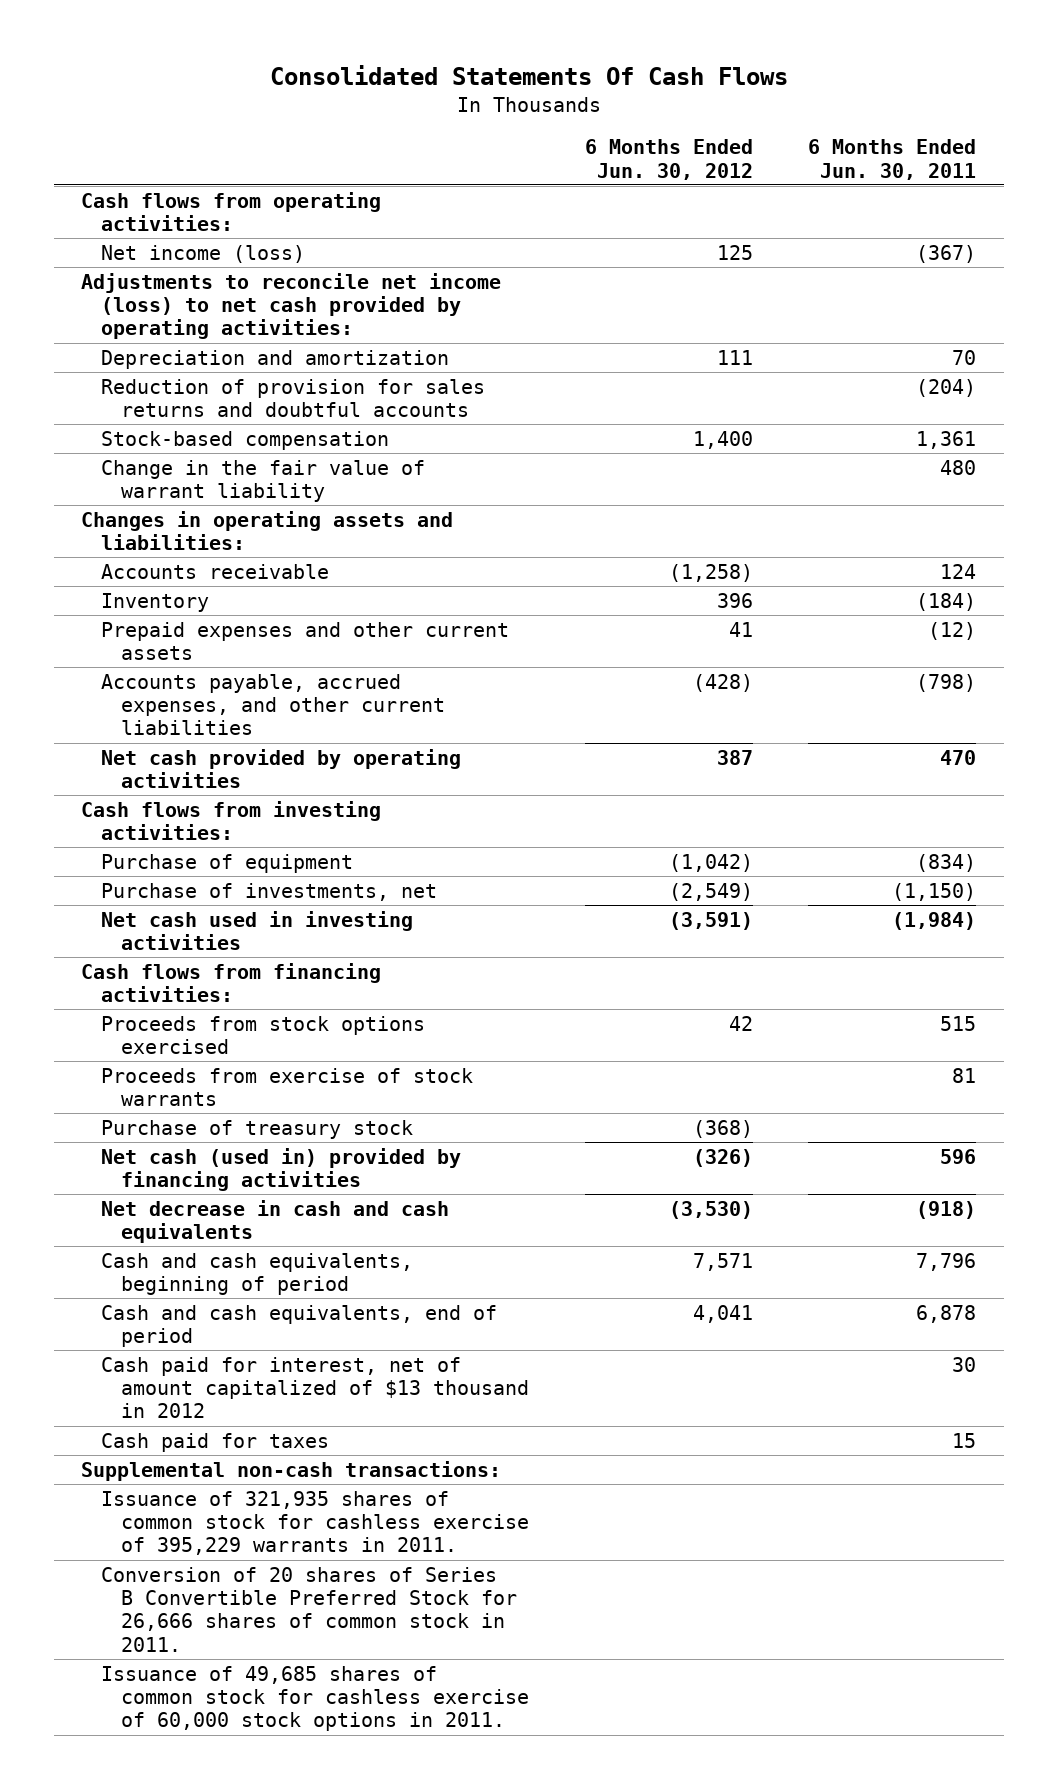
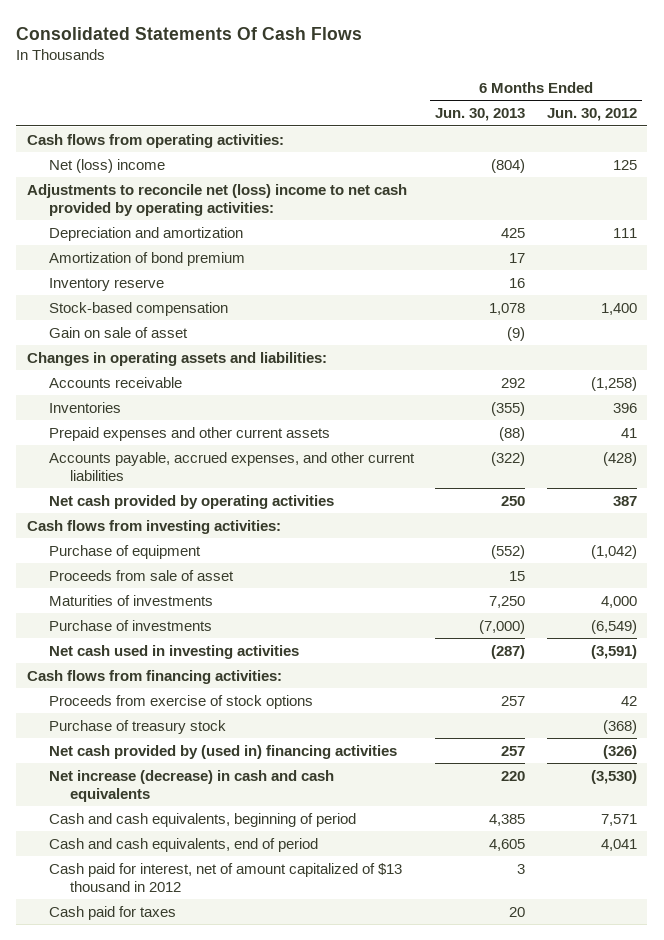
[808,139,977,180] 6 Months Ended Jun. 30, 2011 -> none
none -> [435,108,526,122] Jun. 30, 2013
[101,244,306,263] Net income (loss) -> [48,158,165,173] Net (loss) income
[81,272,502,340] Adjustments to reconcile net income (loss) to net cash provided by operating activities: -> [27,183,408,216] Adjustments to reconcile net (loss) income to net cash provided by operating activities:
[101,378,486,418] Reduction of provision for sales returns and doubtful accounts -> none
none -> [48,251,245,266] Amortization of bond premium
none -> [48,277,164,291] Inventory reserve
[101,459,426,503] Change in the fair value of warrant liability -> none
none -> [48,326,188,338] Gain on sale of asset
[101,592,210,612] Inventory -> [48,401,121,413] Inventories
none -> [48,569,234,581] Proceeds from sale of asset
none -> [48,594,213,606] Maturities of investments
[101,882,438,901] Purchase of investments, net -> [48,619,212,631] Purchase of investments
[668,882,753,901] (2,549) -> [590,619,637,634] (6,549)
[101,1067,474,1107] Proceeds from exercise of stock warrants -> none
[101,1015,426,1055] Proceeds from stock options exercised -> [48,694,313,709] Proceeds from exercise of stock options
[101,1147,462,1192] Net cash (used in) provided by financing activities -> [48,744,397,759] Net cash provided by (used in) financing activities
[101,1199,450,1244] Net decrease in cash and cash equivalents -> [48,769,334,802] Net increase (decrease) in cash and cash equivalents
[81,1460,502,1481] Supplemental non-cash transactions: -> none
[101,1490,530,1556] Issuance of 321,935 shares of common stock for cashless exercise of 395,229 warrants in 2011. -> none
[101,1566,518,1652] Conversion of 20 shares of Series B Convertible Preferred Stock for 26,666 shares of common stock in 2011. -> none
[101,1665,530,1732] Issuance of 49,685 shares of common stock for cashless exercise of 60,000 stock options in 2011. -> none

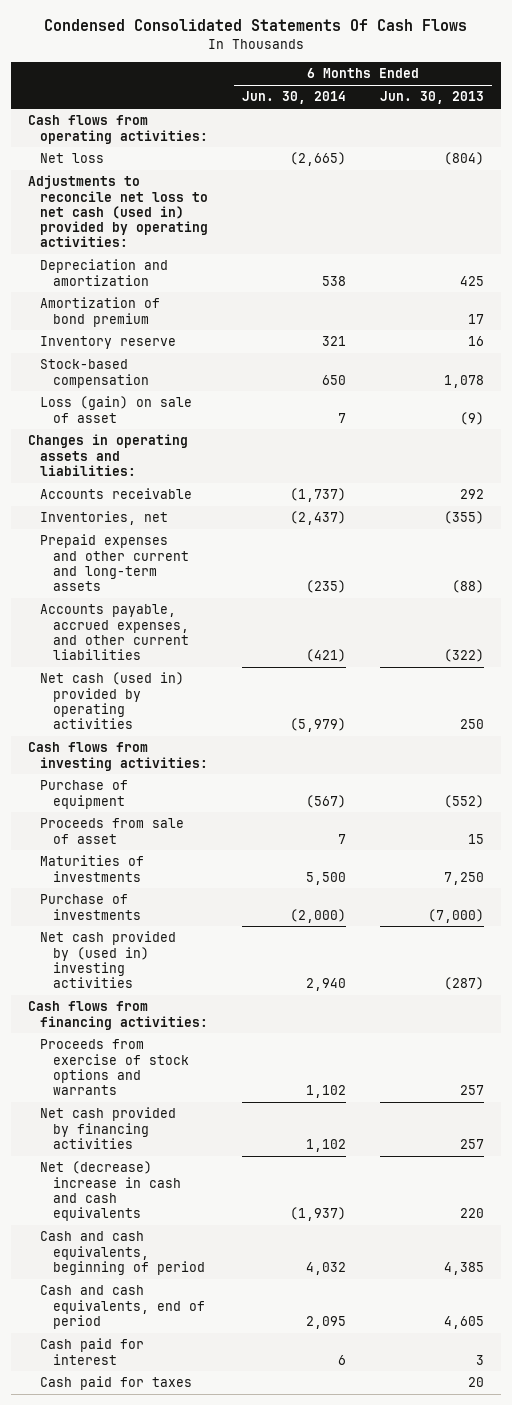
[16,26,363,40] Consolidated Statements Of Cash Flows -> [43,19,467,32] Condensed Consolidated Statements Of Cash Flows
[546,108,637,122] Jun. 30, 2012 -> none
none -> [242,91,347,105] Jun. 30, 2014
[48,158,165,173] Net (loss) income -> [40,153,105,164] Net loss
[27,183,408,216] Adjustments to reconcile net (loss) income to net cash provided by operating activities: -> [27,175,209,248] Adjustments to reconcile net loss to net cash (used in) provided by operating activities:
[48,326,188,338] Gain on sale of asset -> [40,396,193,423] Loss (gain) on sale of asset
[48,401,121,413] Inventories -> [40,511,169,526] Inventories, net
[48,426,330,441] Prepaid expenses and other current assets -> [40,534,190,592] Prepaid expenses and other current and long-term assets
[48,494,334,509] Net cash provided by operating activities -> [40,672,185,730] Net cash (used in) provided by operating activities
[48,644,299,659] Net cash used in investing activities -> [40,931,177,989] Net cash provided by (used in) investing activities
[48,719,226,734] Purchase of treasury stock -> none
[48,694,313,709] Proceeds from exercise of stock options -> [40,1039,190,1096] Proceeds from exercise of stock options and warrants
[48,744,397,759] Net cash provided by (used in) financing activities -> [40,1107,177,1149] Net cash provided by financing activities
[48,769,334,802] Net increase (decrease) in cash and cash equivalents -> [40,1161,182,1222] Net (decrease) increase in cash and cash equivalents
[48,862,402,892] Cash paid for interest, net of amount capitalized of $13 thousand in 2012 -> [40,1338,145,1365] Cash paid for interest

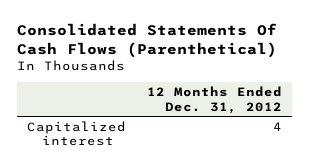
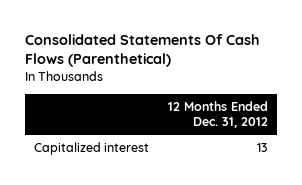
[272,121,282,131] 4 -> [256,142,268,152] 13

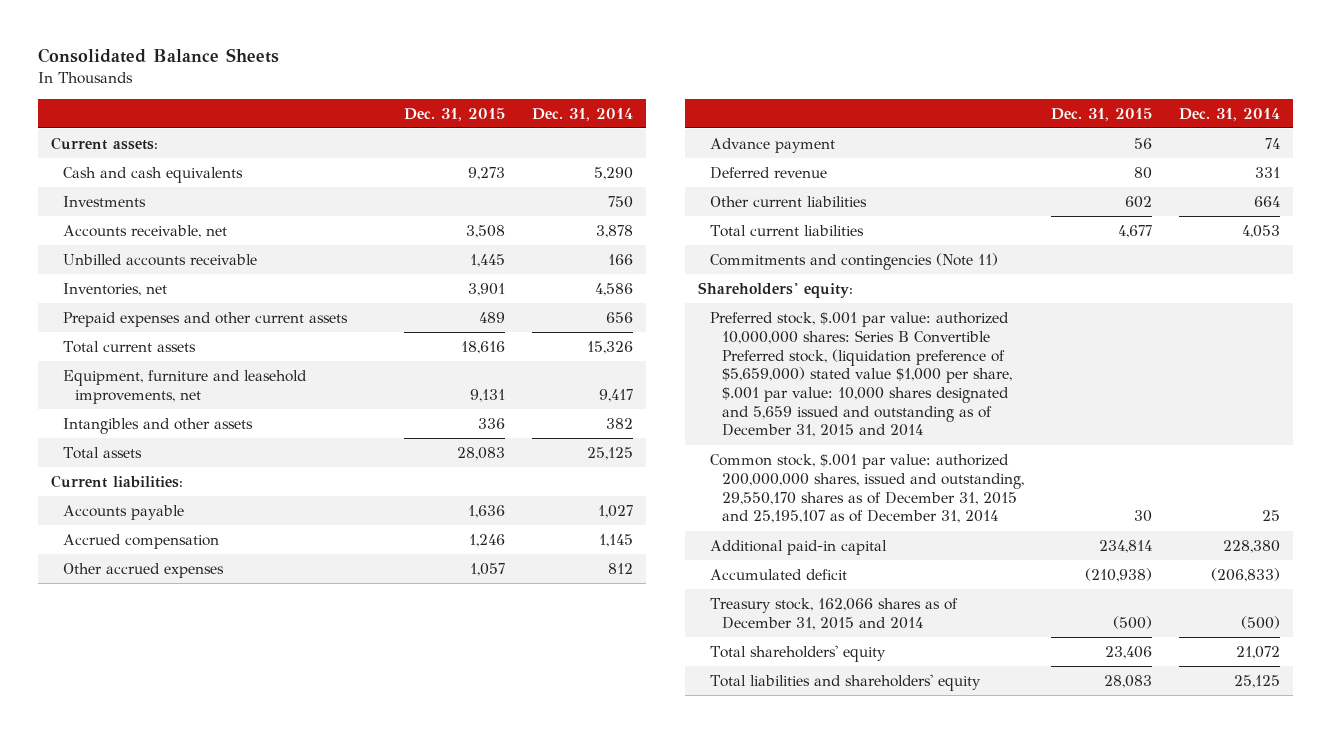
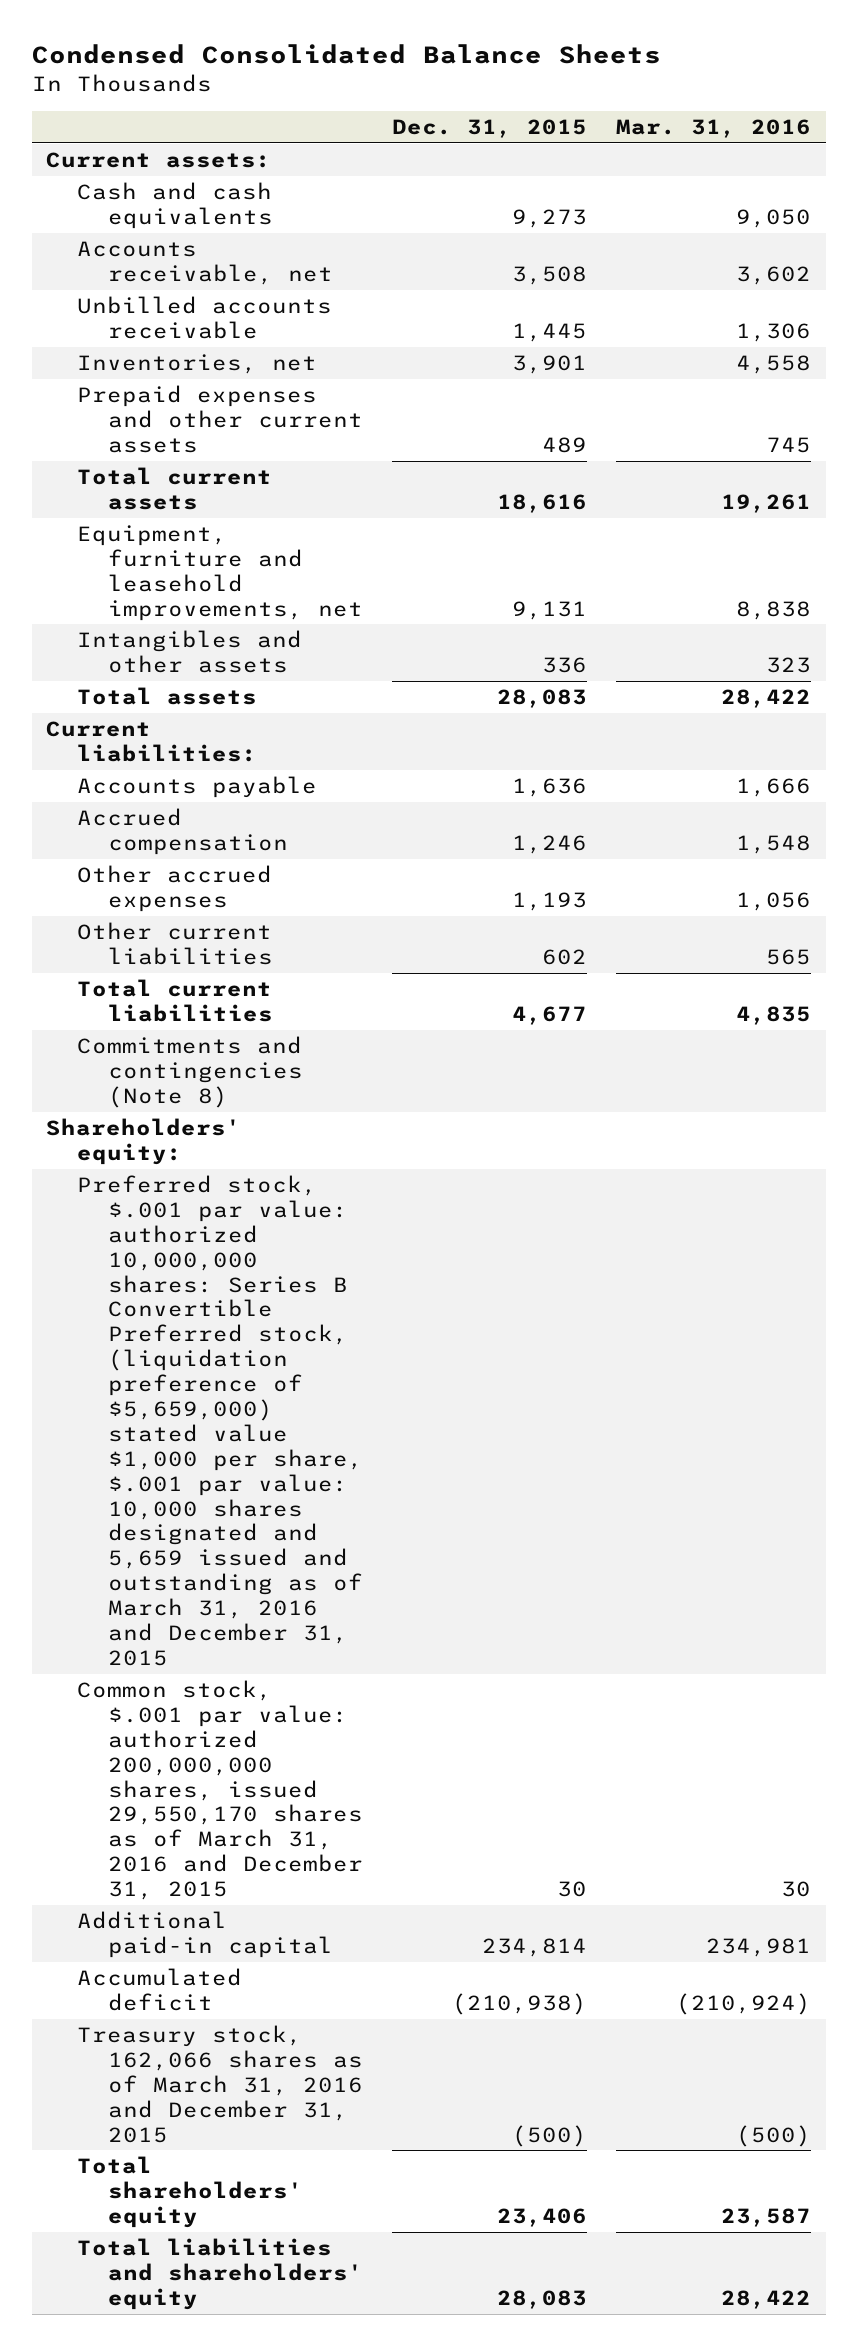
[37,47,279,63] Consolidated Balance Sheets -> [31,44,661,65] Condensed Consolidated Balance Sheets
[531,107,633,121] Dec. 31, 2014 -> none
none -> [616,119,812,139] Mar. 31, 2016
[62,196,146,208] Investments -> none
[710,138,836,154] Advance payment -> none
[710,167,828,180] Deferred revenue -> none
[469,563,505,577] 1,057 -> [512,891,588,911] 1,193
[710,253,999,271] Commitments and contingencies (Note 11) -> [77,1035,304,1108] Commitments and contingencies (Note 8)
[710,312,1012,438] Preferred stock, $.001 par value: authorized 10,000,000 shares: Series B Convertible Preferred stock, (liquidation preference of $5,659,000) stated value $1,000 per share, $.001 par value: 10,000 shares designated and 5,659 issued and outstanding as of December 31, 2015 and 2014 -> [77,1174,364,1666] Preferred stock, $.001 par value: authorized 10,000,000 shares: Series B Convertible Preferred stock, (liquidation preference of $5,659,000) stated value $1,000 per share, $.001 par value: 10,000 shares designated and 5,659 issued and outstanding as of March 31, 2016 and December 31, 2015
[710,454,1024,524] Common stock, $.001 par value: authorized 200,000,000 shares, issued and outstanding, 29,550,170 shares as of December 31, 2015 and 25,195,107 as of December 31, 2014 -> [77,1679,364,1901] Common stock, $.001 par value: authorized 200,000,000 shares, issued 29,550,170 shares as of March 31, 2016 and December 31, 2015
[710,598,959,630] Treasury stock, 162,066 shares as of December 31, 2015 and 2014 -> [77,2024,364,2143] Treasury stock, 162,066 shares as of March 31, 2016 and December 31, 2015

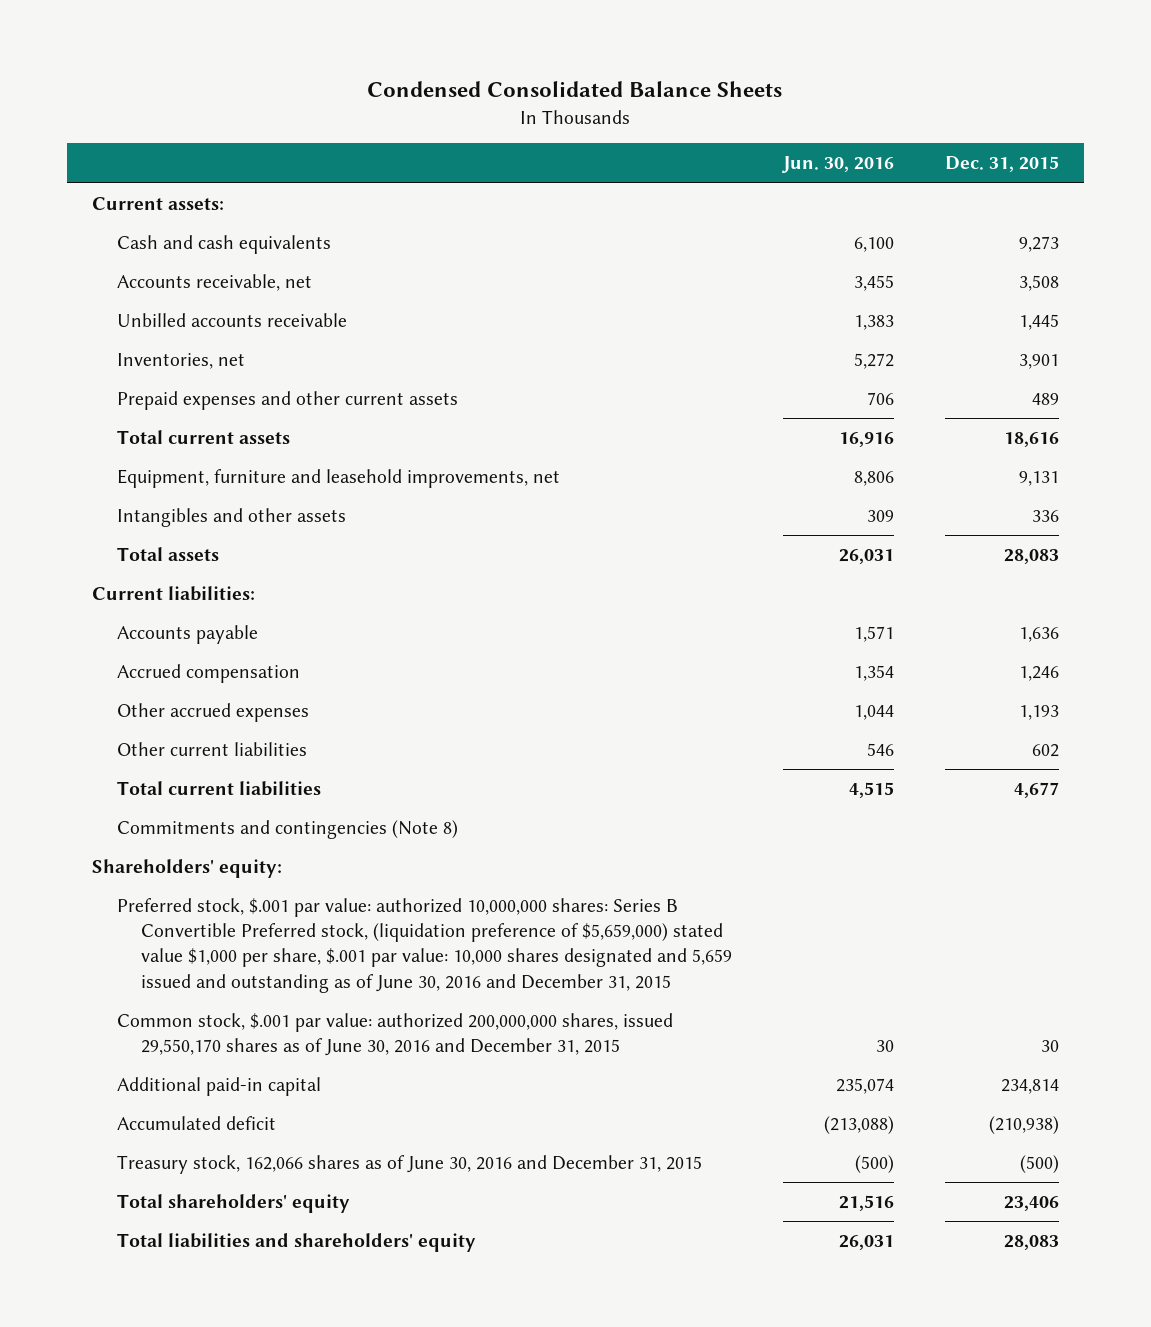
[616,119,812,139] Mar. 31, 2016 -> none
none -> [782,156,895,174] Jun. 30, 2016
[77,1174,364,1666] Preferred stock, $.001 par value: authorized 10,000,000 shares: Series B Convertible Preferred stock, (liquidation preference of $5,659,000) stated value $1,000 per share, $.001 par value: 10,000 shares designated and 5,659 issued and outstanding as of March 31, 2016 and December 31, 2015 -> [116,897,733,993] Preferred stock, $.001 par value: authorized 10,000,000 shares: Series B Convertible Preferred stock, (liquidation preference of $5,659,000) stated value $1,000 per share, $.001 par value: 10,000 shares designated and 5,659 issued and outstanding as of June 30, 2016 and December 31, 2015
[77,1679,364,1901] Common stock, $.001 par value: authorized 200,000,000 shares, issued 29,550,170 shares as of March 31, 2016 and December 31, 2015 -> [116,1012,673,1057] Common stock, $.001 par value: authorized 200,000,000 shares, issued 29,550,170 shares as of June 30, 2016 and December 31, 2015
[77,2024,364,2143] Treasury stock, 162,066 shares as of March 31, 2016 and December 31, 2015 -> [116,1154,702,1174] Treasury stock, 162,066 shares as of June 30, 2016 and December 31, 2015

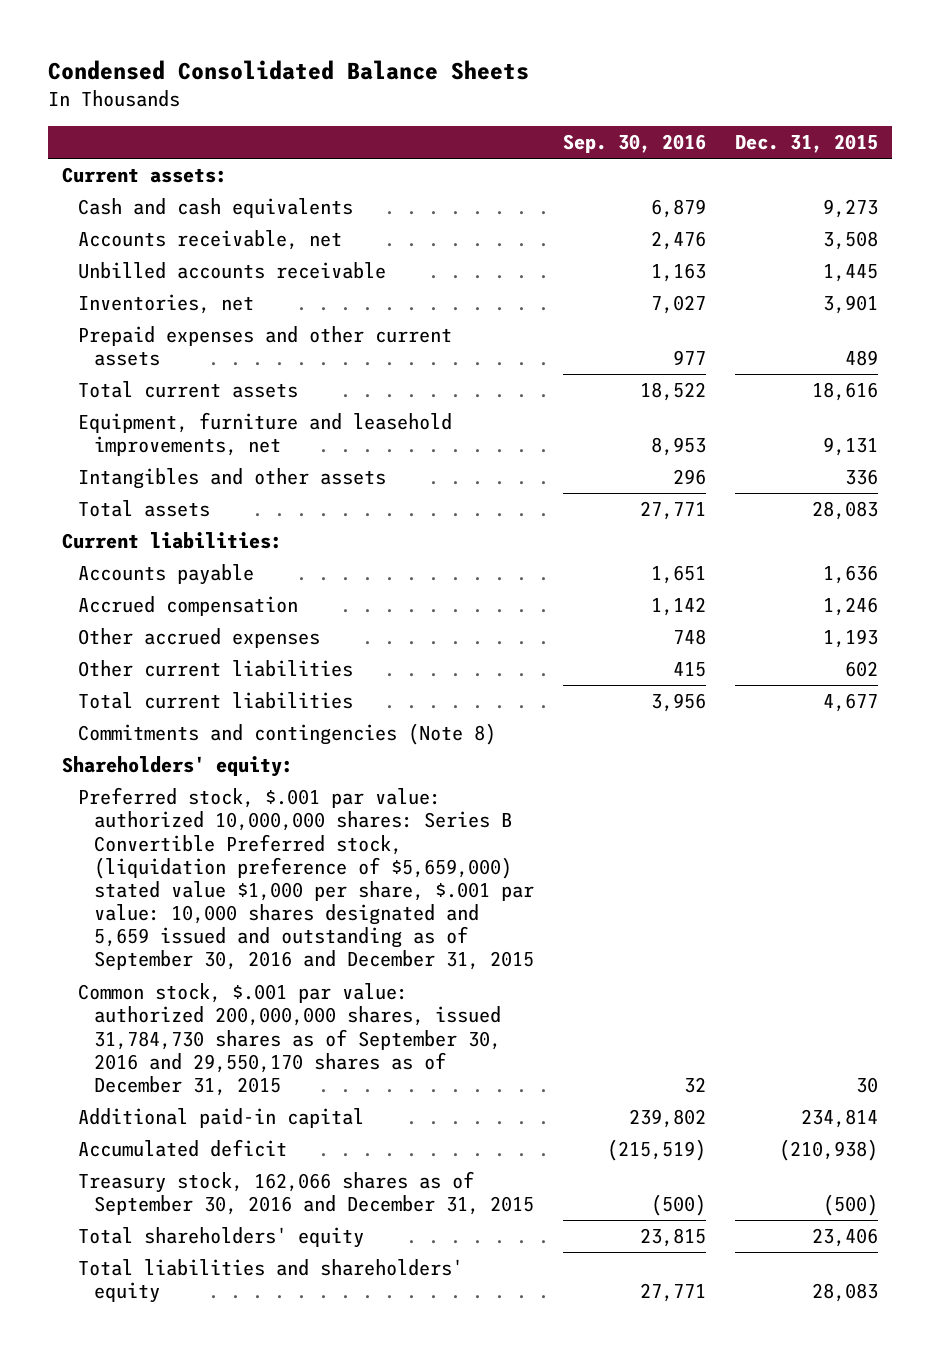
[782,156,895,174] Jun. 30, 2016 -> none
none -> [563,134,707,154] Sep. 30, 2016
[116,897,733,993] Preferred stock, $.001 par value: authorized 10,000,000 shares: Series B Convertible Preferred stock, (liquidation preference of $5,659,000) stated value $1,000 per share, $.001 par value: 10,000 shares designated and 5,659 issued and outstanding as of June 30, 2016 and December 31, 2015 -> [78,787,535,971] Preferred stock, $.001 par value: authorized 10,000,000 shares: Series B Convertible Preferred stock, (liquidation preference of $5,659,000) stated value $1,000 per share, $.001 par value: 10,000 shares designated and 5,659 issued and outstanding as of September 30, 2016 and December 31, 2015
[116,1012,673,1057] Common stock, $.001 par value: authorized 200,000,000 shares, issued 29,550,170 shares as of June 30, 2016 and December 31, 2015 -> [78,983,502,1096] Common stock, $.001 par value: authorized 200,000,000 shares, issued 31,784,730 shares as of September 30, 2016 and 29,550,170 shares as of December 31, 2015
[116,1154,702,1174] Treasury stock, 162,066 shares as of June 30, 2016 and December 31, 2015 -> [78,1171,535,1216] Treasury stock, 162,066 shares as of September 30, 2016 and December 31, 2015

